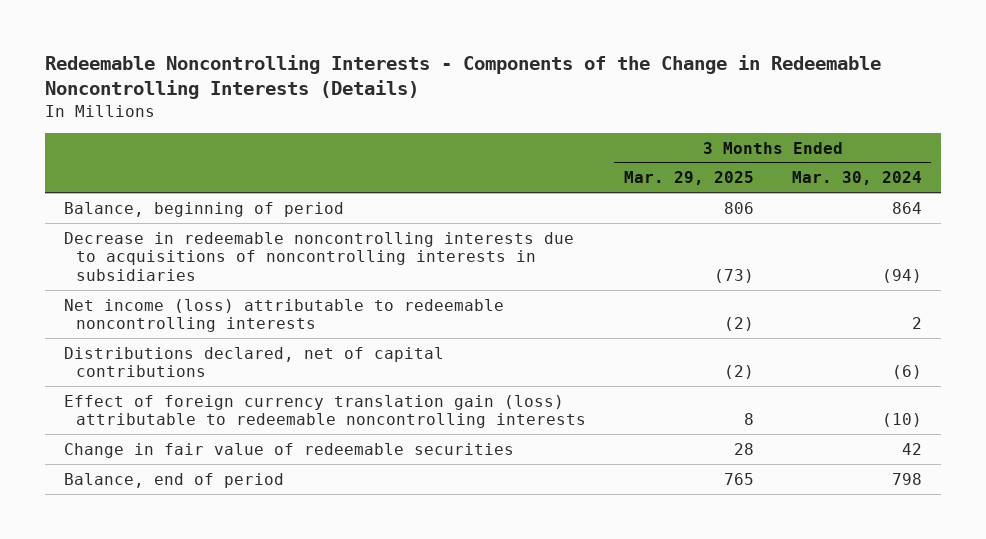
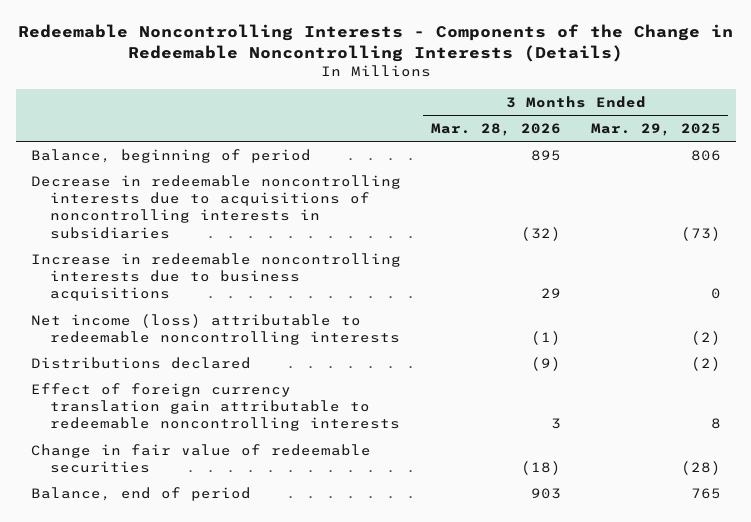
[791,171,922,186] Mar. 30, 2024 -> none
none -> [430,122,561,136] Mar. 28, 2026
none -> [30,252,401,302] Increase in redeemable noncontrolling interests due to business acquisitions
[63,346,444,378] Distributions declared, net of capital contributions -> [30,356,251,369] Distributions declared
[63,394,587,429] Effect of foreign currency translation gain (loss) attributable to redeemable noncontrolling interests -> [30,382,400,432] Effect of foreign currency translation gain attributable to redeemable noncontrolling interests
[733,442,754,455] 28 -> [680,461,721,476] (28)

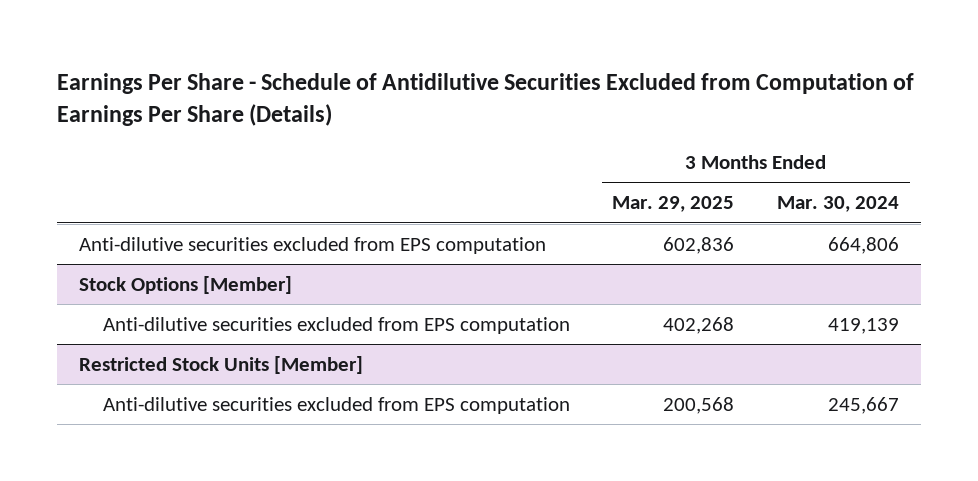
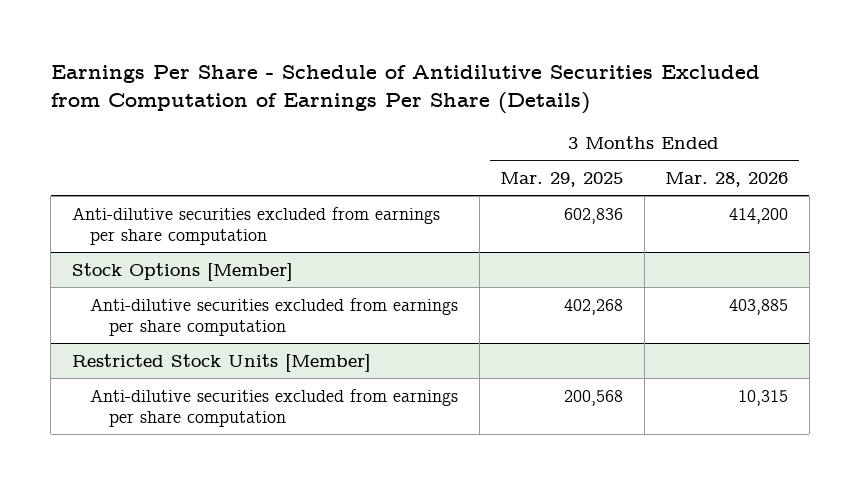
[777,196,900,213] Mar. 30, 2024 -> none
none -> [665,172,789,188] Mar. 28, 2026
[78,236,546,254] Anti-dilutive securities excluded from EPS computation -> [71,206,440,246] Anti-dilutive securities excluded from earnings per share computation
[102,316,570,334] Anti-dilutive securities excluded from EPS computation -> [90,297,459,337] Anti-dilutive securities excluded from earnings per share computation
[102,396,570,414] Anti-dilutive securities excluded from EPS computation -> [90,388,459,428] Anti-dilutive securities excluded from earnings per share computation

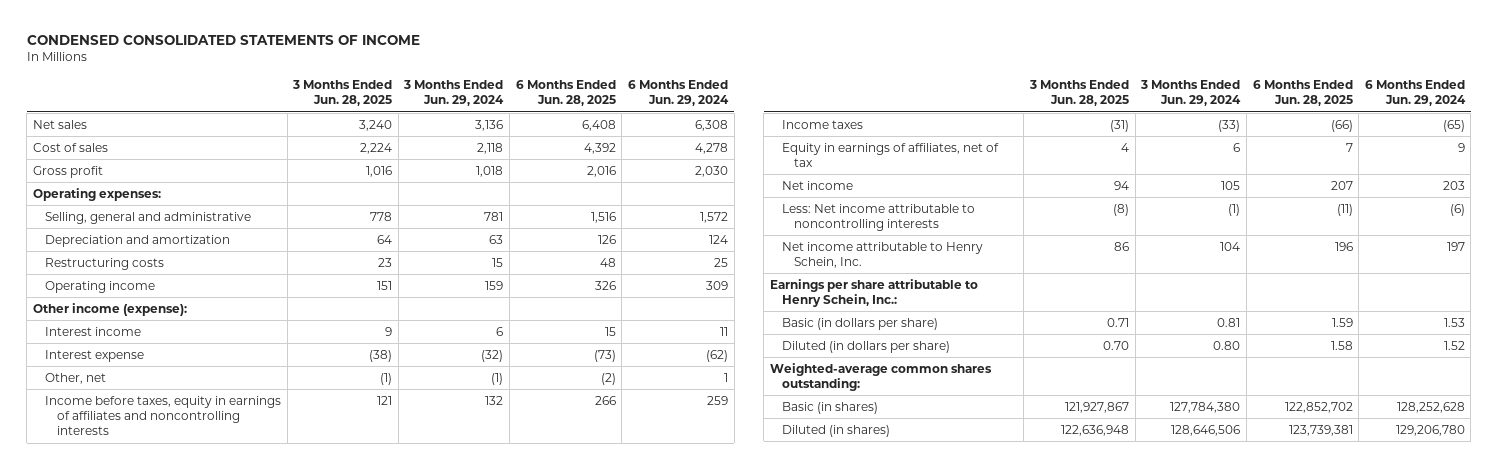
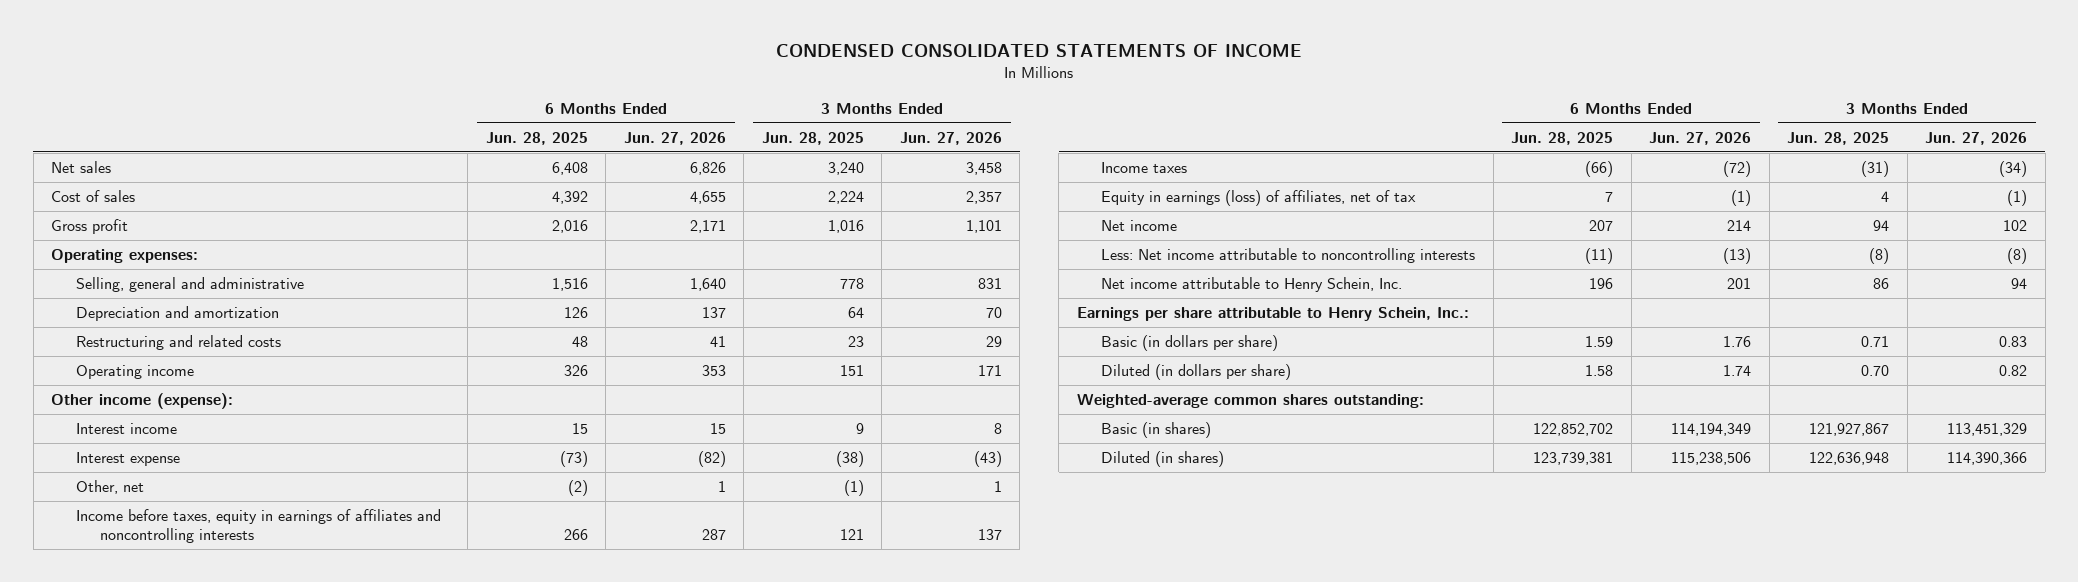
[403,79,505,107] 3 Months Ended Jun. 29, 2024 -> none
[627,79,729,107] 6 Months Ended Jun. 29, 2024 -> none
none -> [623,131,726,145] Jun. 27, 2026
none -> [899,131,1002,145] Jun. 27, 2026
[44,257,164,270] Restructuring costs -> [75,334,281,350] Restructuring and related costs
[781,142,999,168] Equity in earnings of affiliates, net of tax -> [1101,189,1417,206] Equity in earnings (loss) of affiliates, net of tax

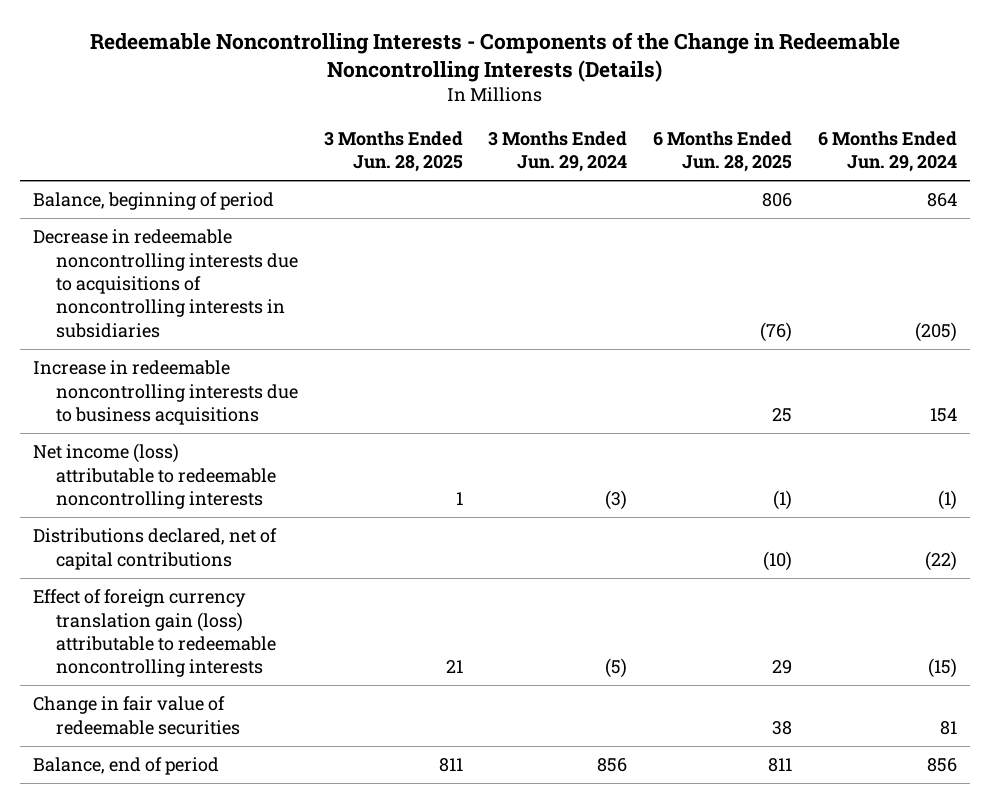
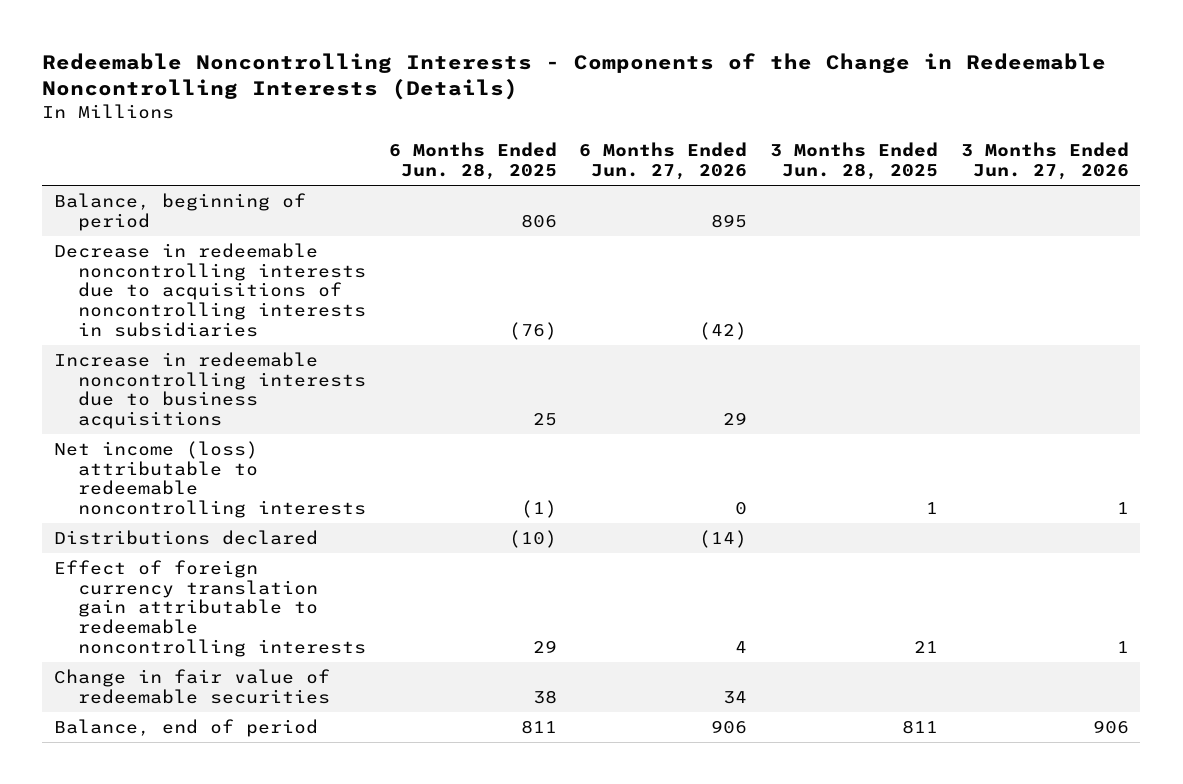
[488,130,628,173] 3 Months Ended Jun. 29, 2024 -> none
[817,130,957,173] 6 Months Ended Jun. 29, 2024 -> none
none -> [579,142,748,180] 6 Months Ended Jun. 27, 2026
none -> [960,142,1129,180] 3 Months Ended Jun. 27, 2026
[33,528,278,570] Distributions declared, net of capital contributions -> [53,529,318,545] Distributions declared
[33,589,276,678] Effect of foreign currency translation gain (loss) attributable to redeemable noncontrolling interests -> [53,559,366,657] Effect of foreign currency translation gain attributable to redeemable noncontrolling interests

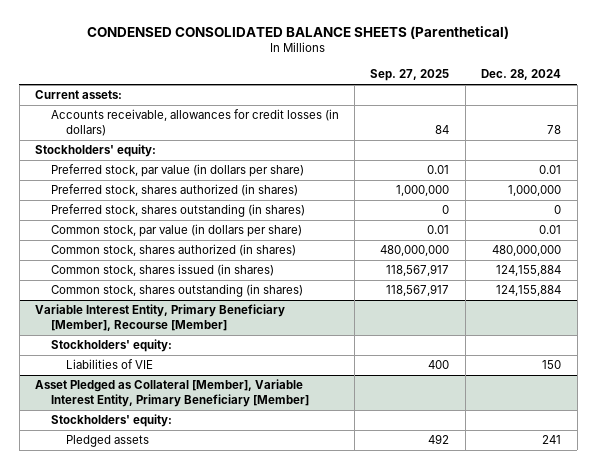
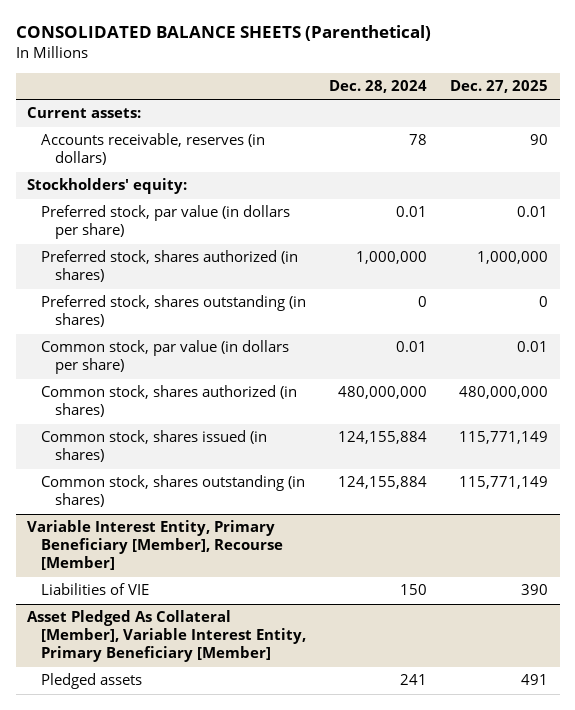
[87,25,510,39] CONDENSED CONSOLIDATED BALANCE SHEETS (Parenthetical) -> [15,25,431,42] CONSOLIDATED BALANCE SHEETS (Parenthetical)
[370,69,450,82] Sep. 27, 2025 -> none
none -> [450,80,549,94] Dec. 27, 2025
[50,109,339,136] Accounts receivable, allowances for credit losses (in dollars) -> [40,133,265,166] Accounts receivable, reserves (in dollars)
[50,339,172,353] Stockholders' equity: -> none
[50,414,172,428] Stockholders' equity: -> none
[34,379,309,407] Asset Pledged as Collateral [Member], Variable Interest Entity, Primary Beneficiary [Member] -> [27,610,306,663] Asset Pledged As Collateral [Member], Variable Interest Entity, Primary Beneficiary [Member]

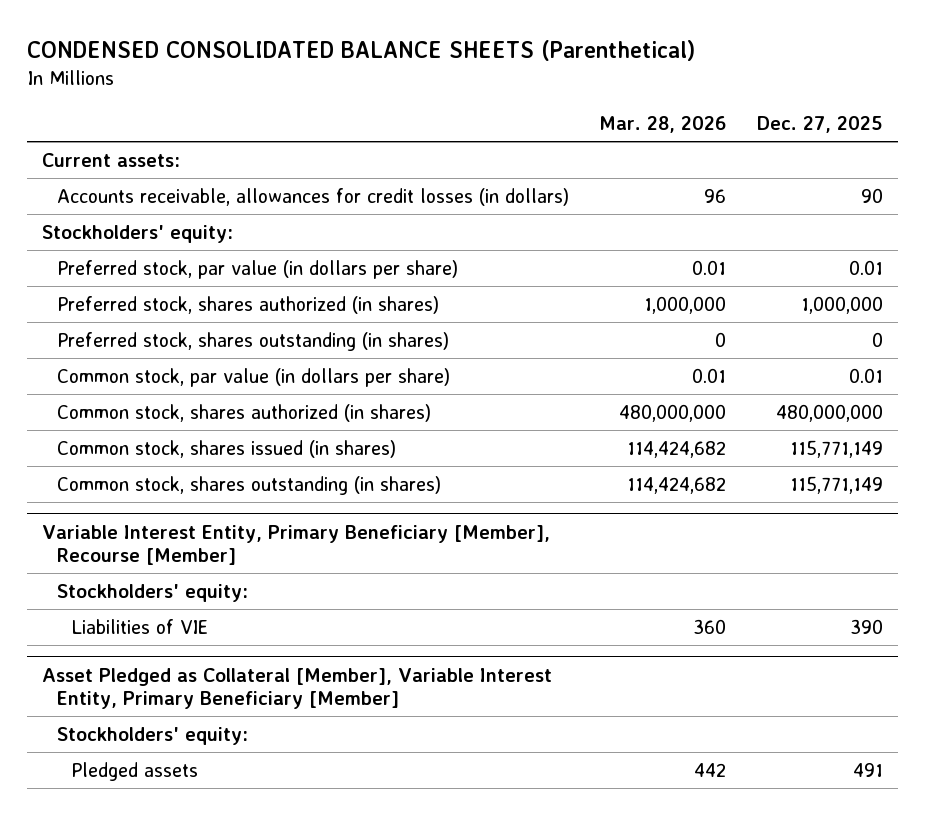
[15,25,431,42] CONSOLIDATED BALANCE SHEETS (Parenthetical) -> [26,40,695,62] CONDENSED CONSOLIDATED BALANCE SHEETS (Parenthetical)
[328,80,427,94] Dec. 28, 2024 -> none
none -> [599,116,727,134] Mar. 28, 2026
[40,133,265,166] Accounts receivable, reserves (in dollars) -> [56,187,569,206] Accounts receivable, allowances for credit losses (in dollars)
none -> [56,583,248,602] Stockholders' equity:
[27,610,306,663] Asset Pledged As Collateral [Member], Variable Interest Entity, Primary Beneficiary [Member] -> [42,667,553,710] Asset Pledged as Collateral [Member], Variable Interest Entity, Primary Beneficiary [Member]
none -> [56,726,248,745] Stockholders' equity:

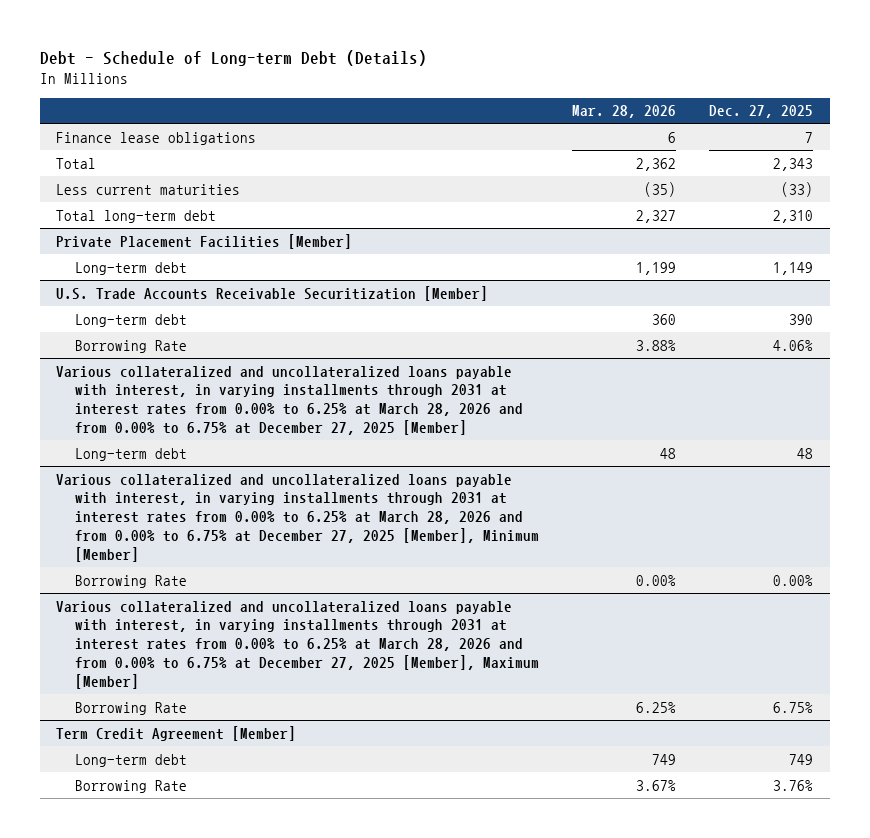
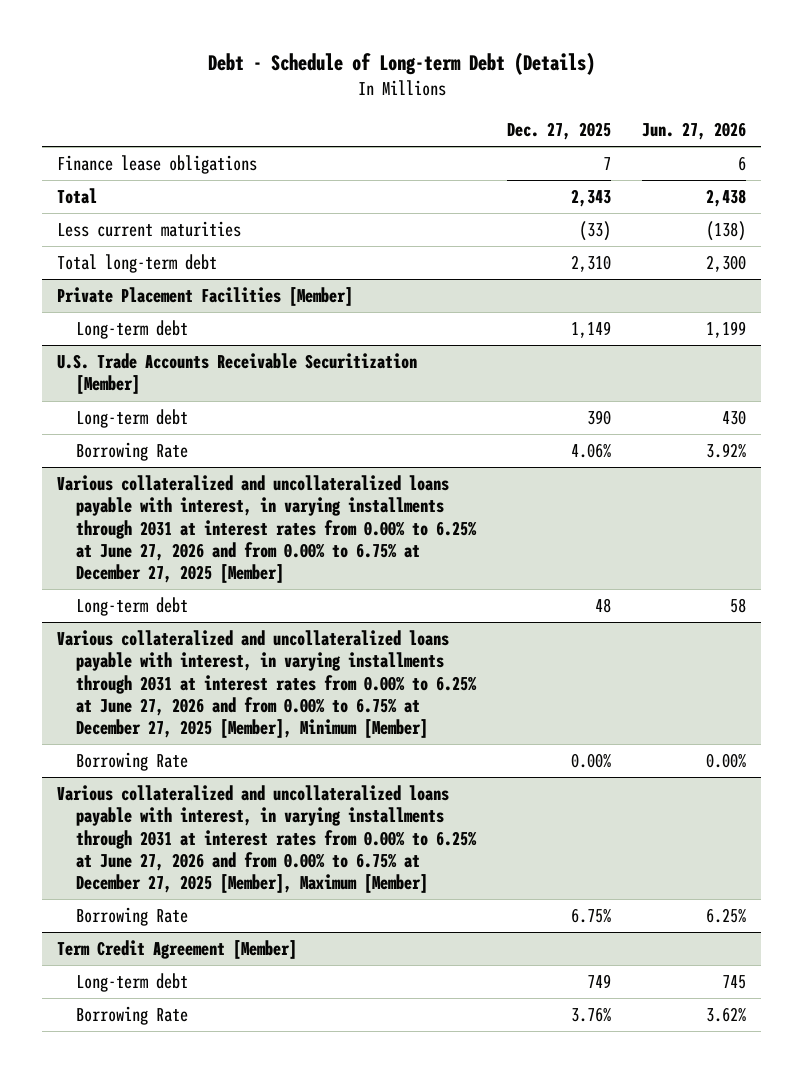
[571,105,676,119] Mar. 28, 2026 -> none
none -> [641,122,746,141] Jun. 27, 2026
[56,365,523,436] Various collateralized and uncollateralized loans payable with interest, in varying installments through 2031 at interest rates from 0.00% to 6.25% at March 28, 2026 and from 0.00% to 6.75% at December 27, 2025 [Member] -> [57,475,478,584] Various collateralized and uncollateralized loans payable with interest, in varying installments through 2031 at interest rates from 0.00% to 6.25% at June 27, 2026 and from 0.00% to 6.75% at December 27, 2025 [Member]
[56,473,539,563] Various collateralized and uncollateralized loans payable with interest, in varying installments through 2031 at interest rates from 0.00% to 6.25% at March 28, 2026 and from 0.00% to 6.75% at December 27, 2025 [Member], Minimum [Member] -> [57,630,478,739] Various collateralized and uncollateralized loans payable with interest, in varying installments through 2031 at interest rates from 0.00% to 6.25% at June 27, 2026 and from 0.00% to 6.75% at December 27, 2025 [Member], Minimum [Member]
[56,600,539,690] Various collateralized and uncollateralized loans payable with interest, in varying installments through 2031 at interest rates from 0.00% to 6.25% at March 28, 2026 and from 0.00% to 6.75% at December 27, 2025 [Member], Maximum [Member] -> [57,785,478,894] Various collateralized and uncollateralized loans payable with interest, in varying installments through 2031 at interest rates from 0.00% to 6.25% at June 27, 2026 and from 0.00% to 6.75% at December 27, 2025 [Member], Maximum [Member]

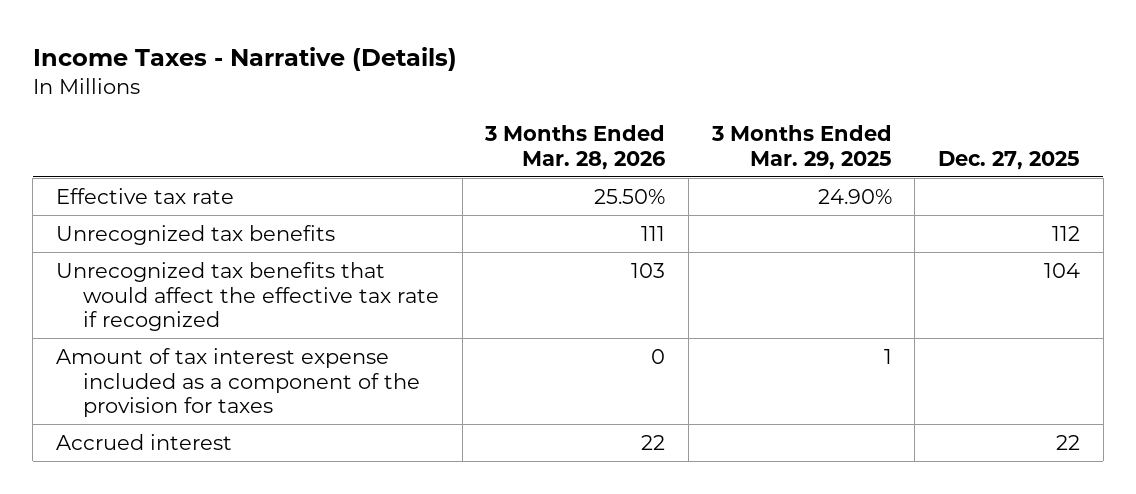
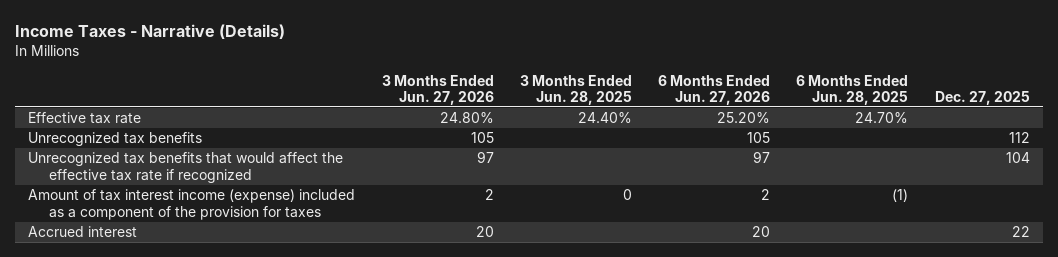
[484,124,666,170] 3 Months Ended Mar. 28, 2026 -> none
[710,124,892,170] 3 Months Ended Mar. 29, 2025 -> none
none -> [381,74,494,106] 3 Months Ended Jun. 27, 2026
none -> [519,74,632,106] 3 Months Ended Jun. 28, 2025
none -> [658,74,771,106] 6 Months Ended Jun. 27, 2026
none -> [796,74,909,106] 6 Months Ended Jun. 28, 2025
[56,347,420,418] Amount of tax interest expense included as a component of the provision for taxes -> [28,189,356,220] Amount of tax interest income (expense) included as a component of the provision for taxes

